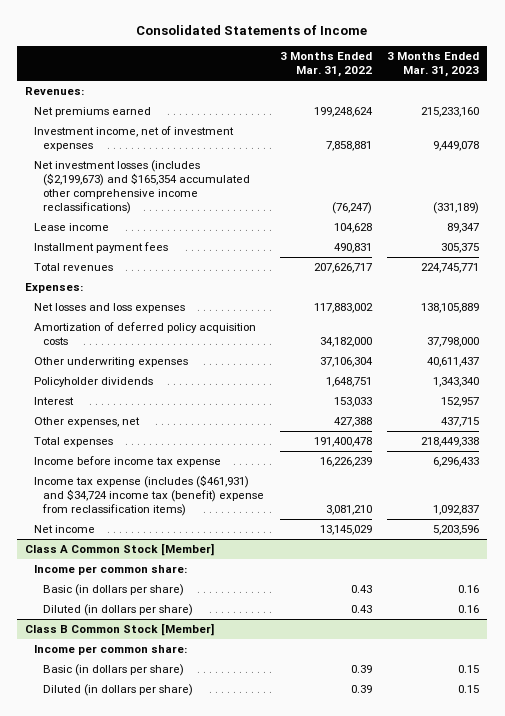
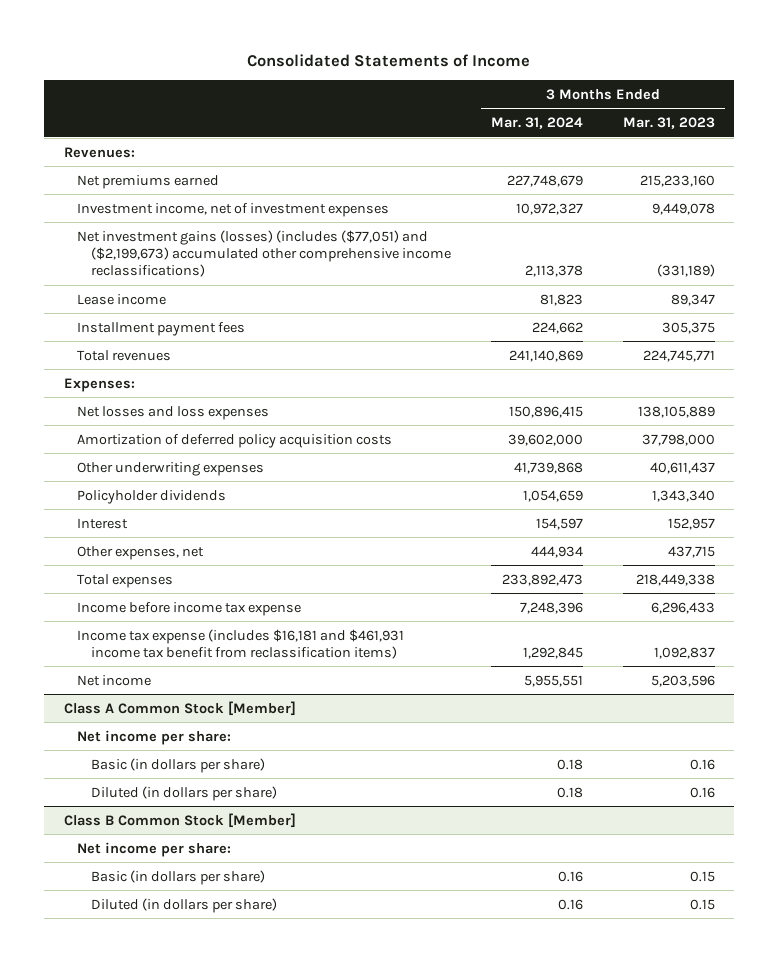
[279,52,372,78] 3 Months Ended Mar. 31, 2022 -> none
none -> [490,117,583,130] Mar. 31, 2024
[34,160,250,214] Net investment losses (includes ($2,199,673) and $165,354 accumulated other comprehensive income reclassifications) -> [77,229,451,278] Net investment gains (losses) (includes ($77,051) and ($2,199,673) accumulated other comprehensive income reclassifications)
[34,475,264,516] Income tax expense (includes ($461,931) and $34,724 income tax (benefit) expense from reclassification items) -> [77,628,405,659] Income tax expense (includes $16,181 and $461,931 income tax benefit from reclassification items)
[34,565,188,576] Income per common share: -> [77,729,232,745] Net income per share:
[34,645,188,656] Income per common share: -> [77,841,232,857] Net income per share:

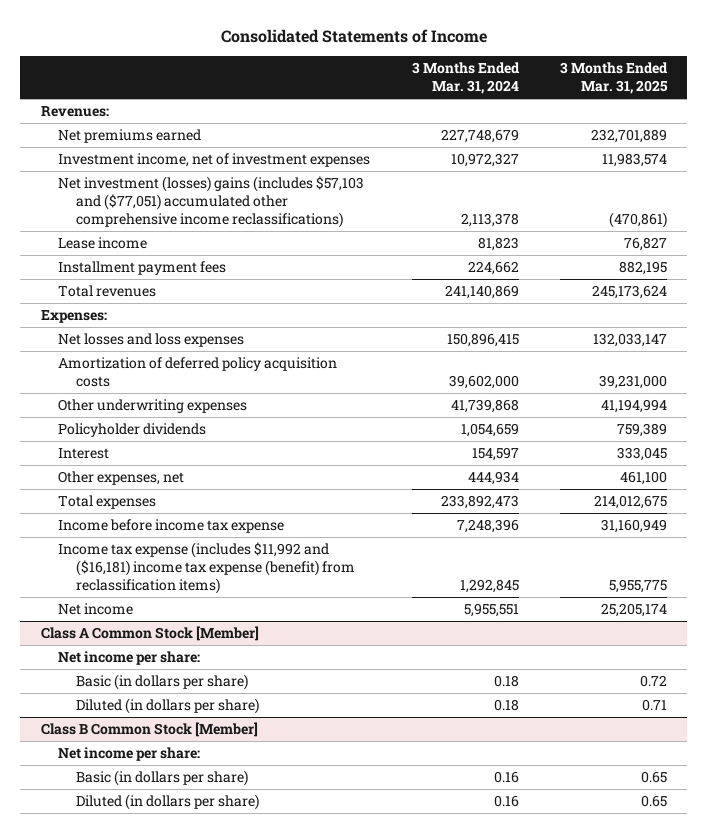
[622,117,715,130] Mar. 31, 2023 -> none
none -> [559,62,668,95] 3 Months Ended Mar. 31, 2025
[77,229,451,278] Net investment gains (losses) (includes ($77,051) and ($2,199,673) accumulated other comprehensive income reclassifications) -> [58,175,365,228] Net investment (losses) gains (includes $57,103 and ($77,051) accumulated other comprehensive income reclassifications)
[77,628,405,659] Income tax expense (includes $16,181 and $461,931 income tax benefit from reclassification items) -> [58,541,355,594] Income tax expense (includes $11,992 and ($16,181) income tax expense (benefit) from reclassification items)

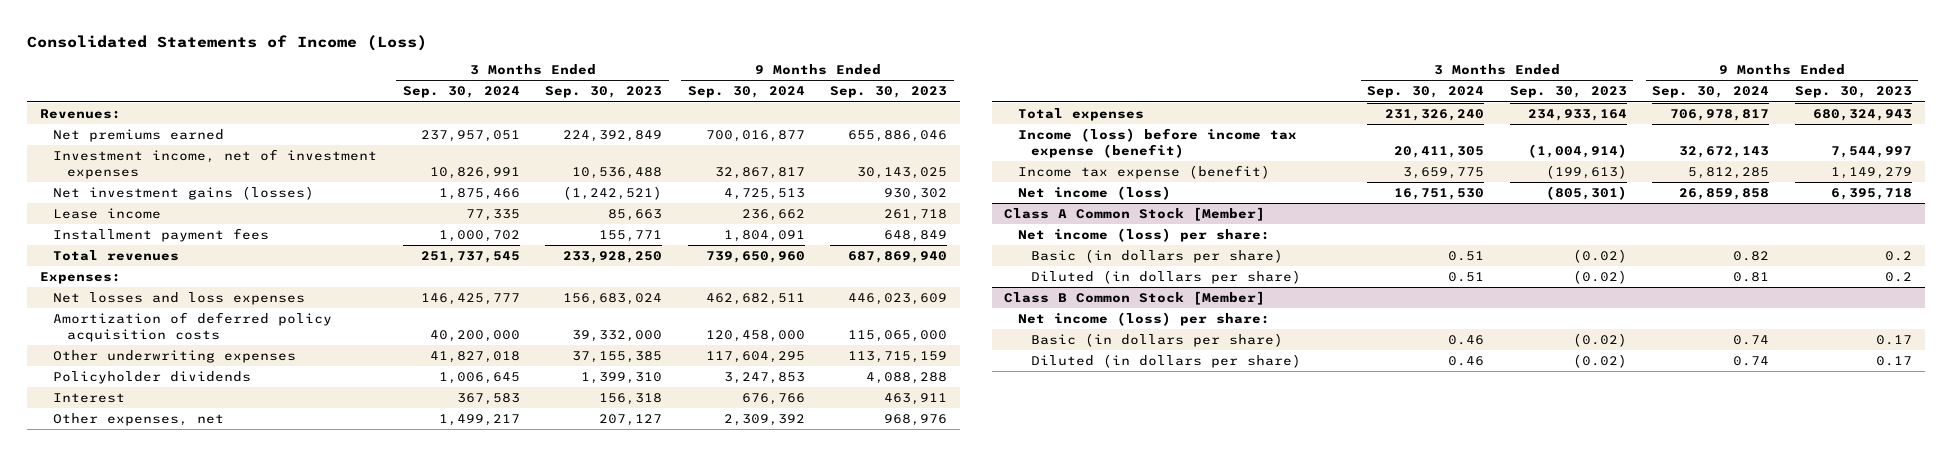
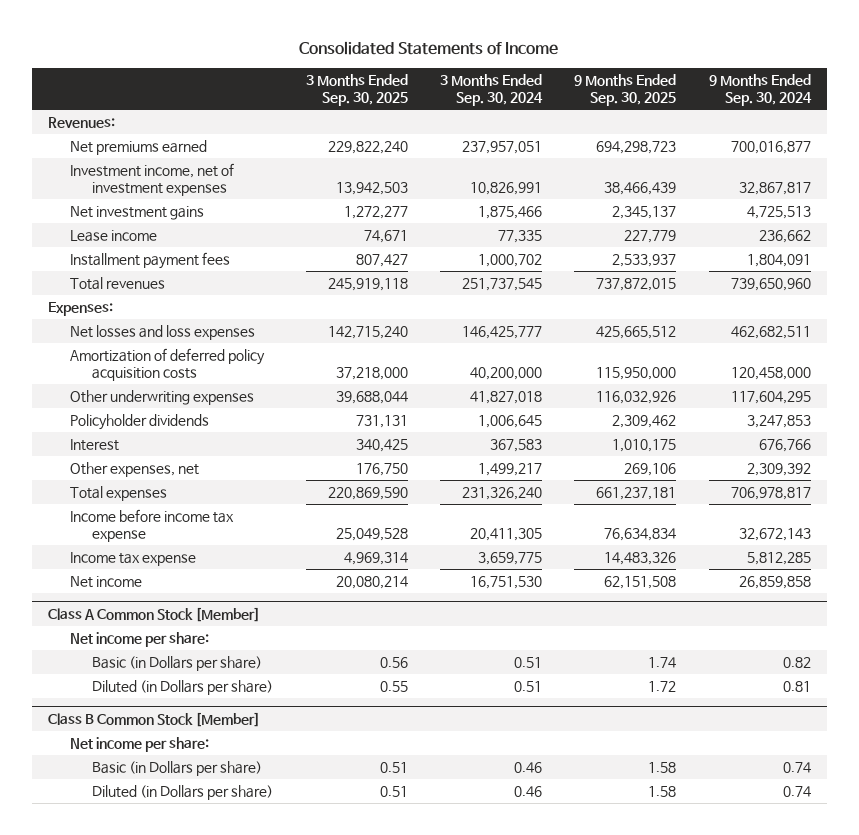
[27,34,428,51] Consolidated Statements of Income (Loss) -> [299,40,559,55] Consolidated Statements of Income
[545,86,663,99] Sep. 30, 2023 -> none
[830,86,948,99] Sep. 30, 2023 -> none
none -> [305,73,408,107] 3 Months Ended Sep. 30, 2025
none -> [574,73,677,107] 9 Months Ended Sep. 30, 2025
[53,185,315,200] Net investment gains (losses) -> [70,205,205,220] Net investment gains
[1017,127,1297,159] Income (loss) before income tax expense (benefit) -> [70,508,235,543] Income before income tax expense
[1017,164,1270,179] Income tax expense (benefit) -> [70,551,197,566] Income tax expense
[1017,185,1171,200] Net income (loss) -> [70,575,143,588] Net income
[1017,227,1270,242] Net income (loss) per share: -> [70,631,210,647] Net income per share:
[1031,248,1284,263] Basic (in dollars per share) -> [92,655,263,671] Basic (in Dollars per share)
[1031,269,1302,284] Diluted (in dollars per share) -> [92,679,274,695] Diluted (in Dollars per share)
[1017,311,1270,326] Net income (loss) per share: -> [70,736,210,752] Net income per share:
[1031,332,1284,347] Basic (in dollars per share) -> [92,760,263,776] Basic (in Dollars per share)
[1031,353,1302,368] Diluted (in dollars per share) -> [92,784,274,800] Diluted (in Dollars per share)

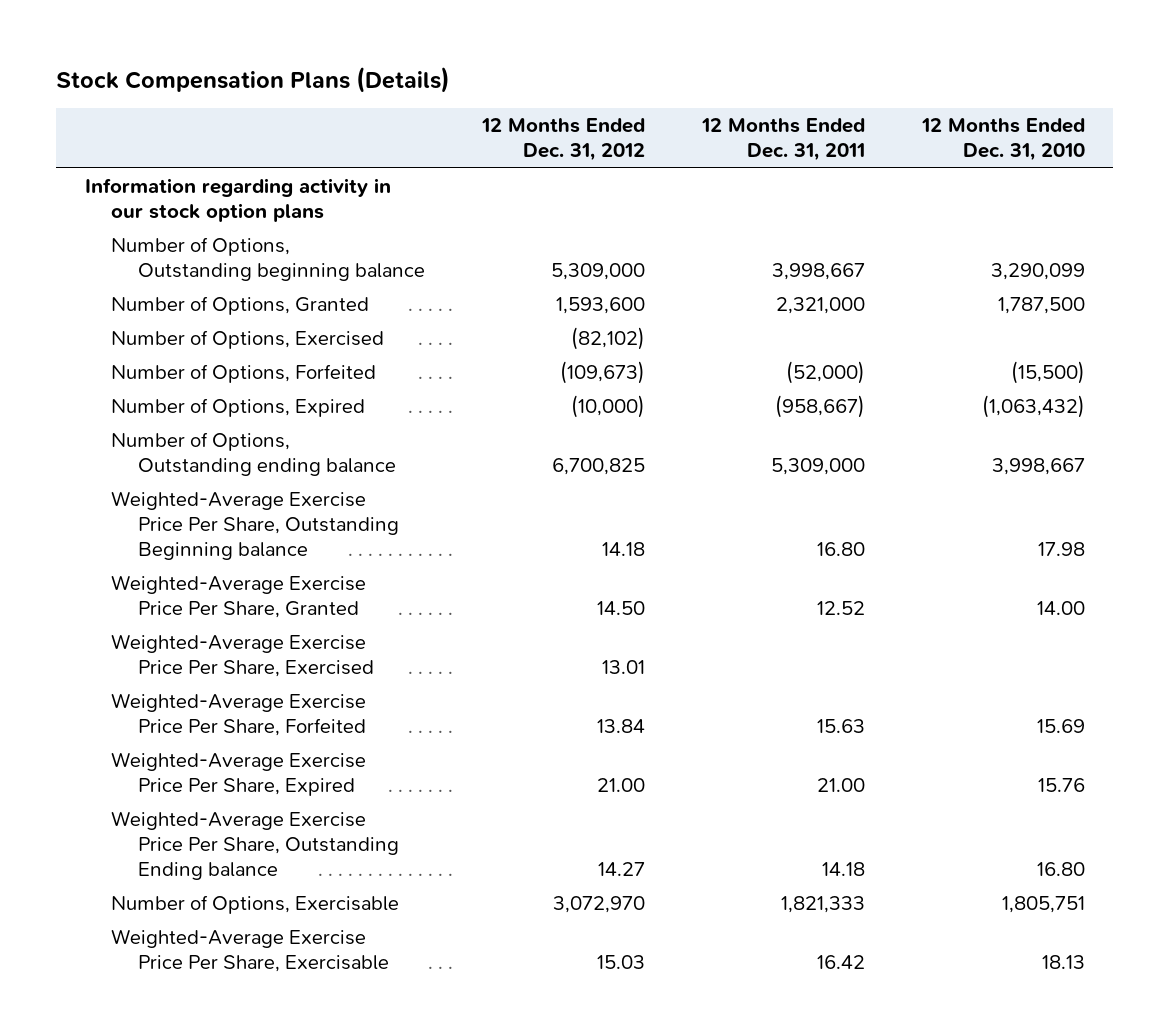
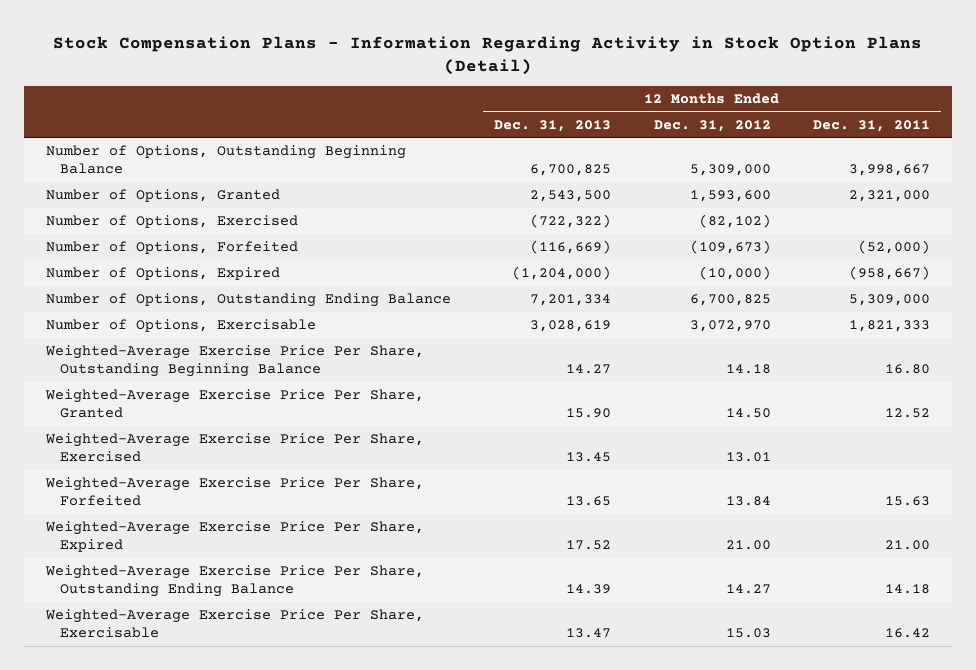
[56,66,451,93] Stock Compensation Plans (Details) -> [53,35,923,76] Stock Compensation Plans - Information Regarding Activity in Stock Option Plans (Detail)
[920,118,1085,162] 12 Months Ended Dec. 31, 2010 -> none
none -> [493,120,611,133] Dec. 31, 2013
[84,178,391,223] Information regarding activity in our stock option plans -> none
[111,237,426,282] Number of Options, Outstanding beginning balance -> [45,145,406,175] Number of Options, Outstanding Beginning Balance
[111,432,397,477] Number of Options, Outstanding ending balance -> [45,293,451,308] Number of Options, Outstanding Ending Balance
[111,895,400,915] Number of Options, Exercisable -> [45,319,316,333] Number of Options, Exercisable
[111,491,400,561] Weighted-Average Exercise Price Per Share, Outstanding Beginning balance -> [44,345,424,378] Weighted-Average Exercise Price Per Share, Outstanding Beginning Balance
[111,811,400,881] Weighted-Average Exercise Price Per Share, Outstanding Ending balance -> [44,565,424,598] Weighted-Average Exercise Price Per Share, Outstanding Ending Balance

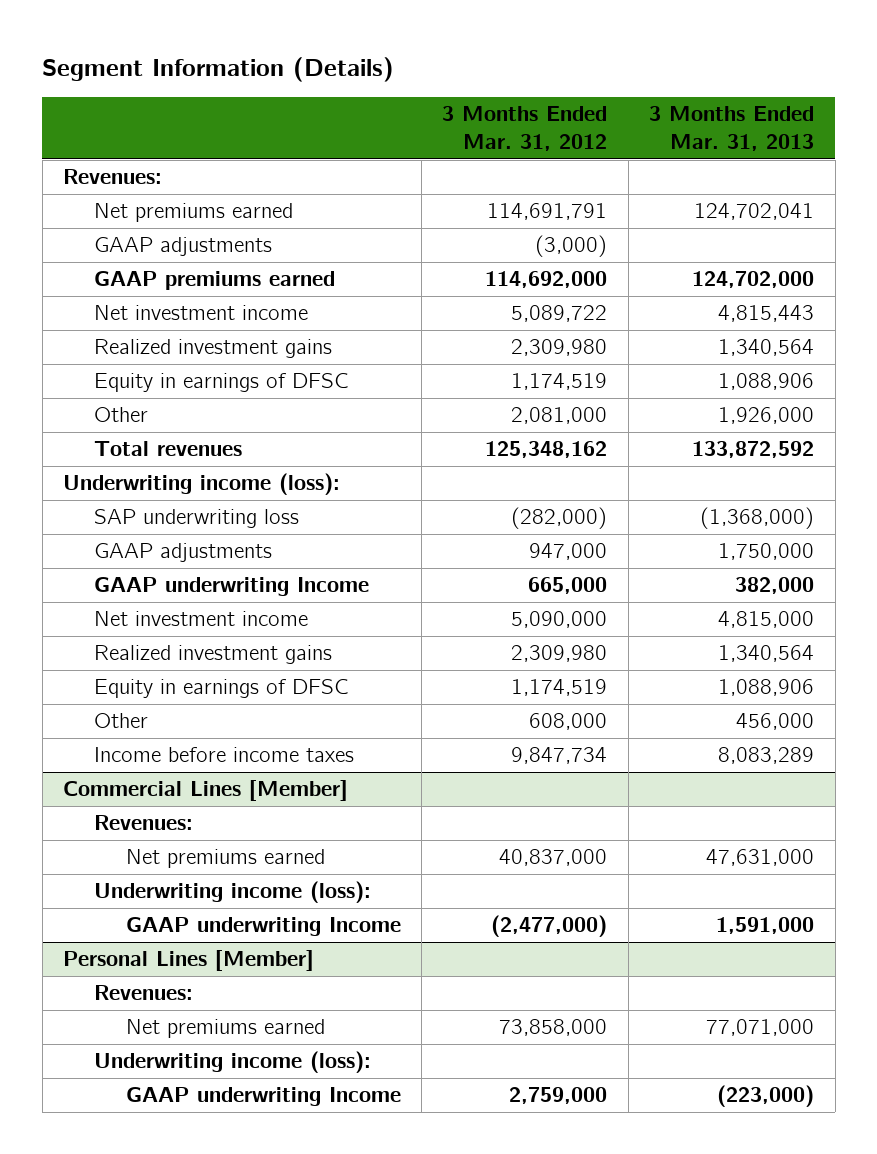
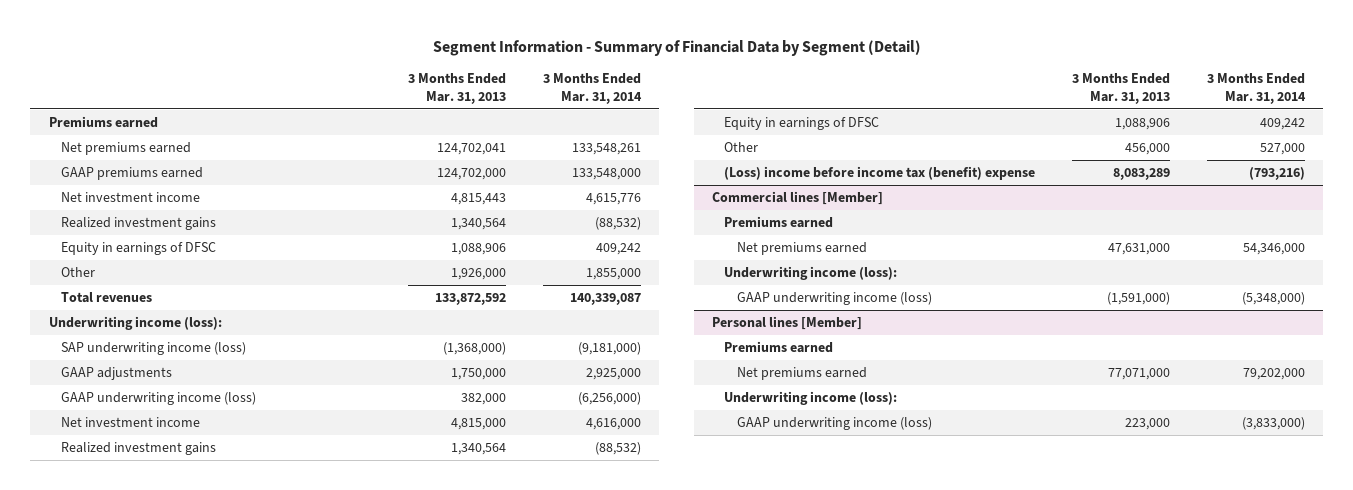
[42,56,395,82] Segment Information (Details) -> [432,39,921,56] Segment Information - Summary of Financial Data by Segment (Detail)
[442,106,608,152] 3 Months Ended Mar. 31, 2012 -> none
none -> [542,72,642,104] 3 Months Ended Mar. 31, 2014
[63,169,163,185] Revenues: -> none
none -> [48,116,158,129] Premiums earned
[94,237,273,257] GAAP adjustments -> none
[94,509,300,529] SAP underwriting loss -> [60,342,246,356] SAP underwriting income (loss)
[94,577,370,597] GAAP underwriting Income -> [60,392,256,406] GAAP underwriting income (loss)
[94,815,194,831] Revenues: -> none
[94,747,355,763] Income before income taxes -> [724,166,1036,181] (Loss) income before income tax (benefit) expense
[63,780,349,802] Commercial Lines [Member] -> [712,191,884,206] Commercial lines [Member]
none -> [724,216,834,229] Premiums earned
[94,985,194,1001] Revenues: -> none
[125,917,401,937] GAAP underwriting Income -> [736,292,932,306] GAAP underwriting income (loss)
[716,917,815,935] 1,591,000 -> [1107,292,1171,306] (1,591,000)
[63,950,315,972] Personal Lines [Member] -> [712,316,863,331] Personal lines [Member]
none -> [724,341,834,354] Premiums earned
[125,1087,401,1107] GAAP underwriting Income -> [736,417,932,431] GAAP underwriting income (loss)
[717,1085,815,1108] (223,000) -> [1125,418,1171,431] 223,000

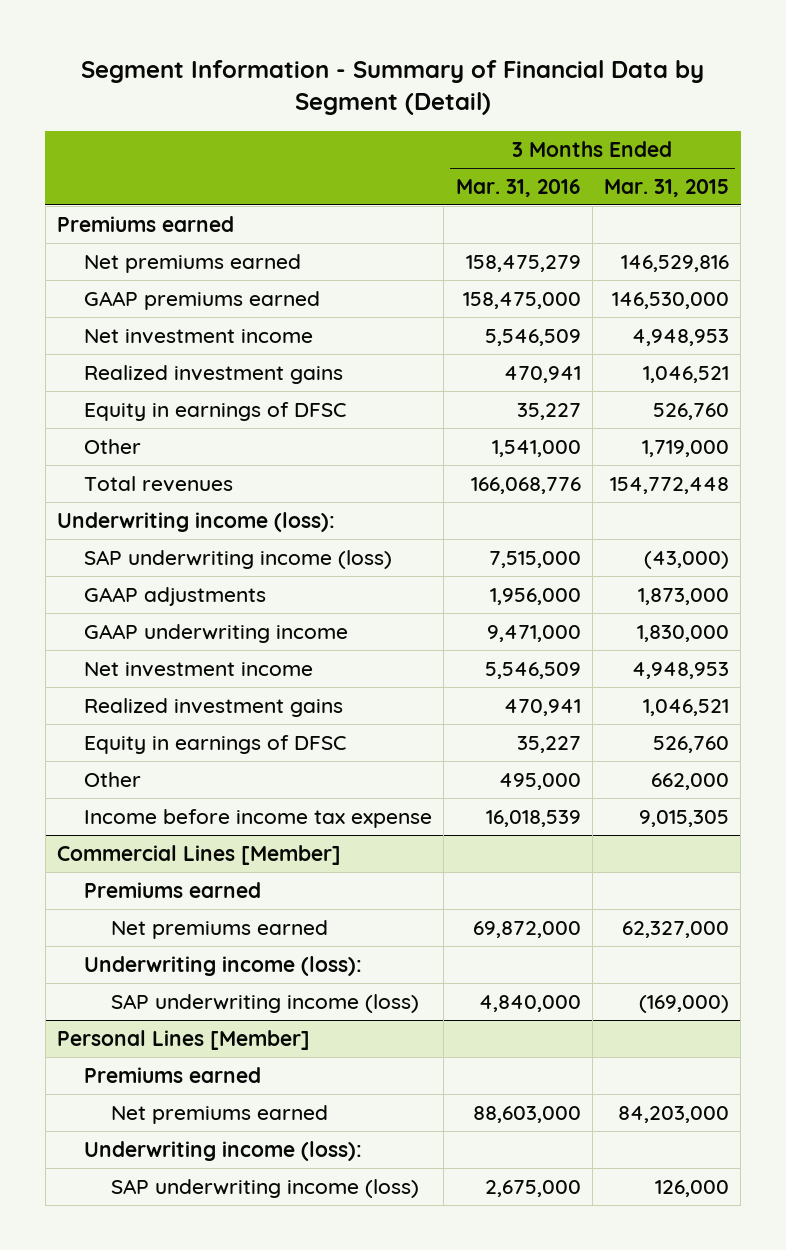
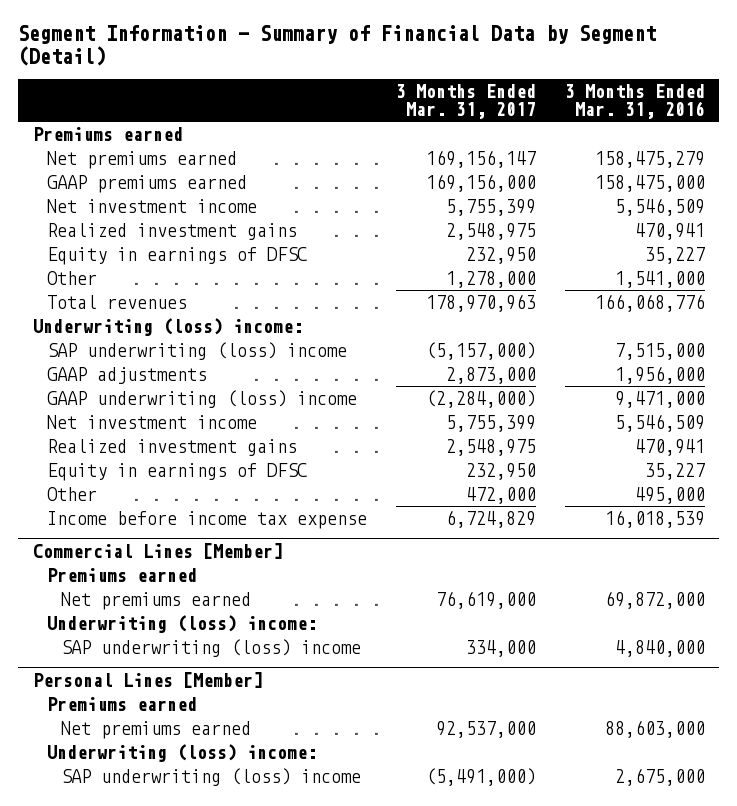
[604,178,730,197] Mar. 31, 2015 -> none
none -> [395,84,536,119] 3 Months Ended Mar. 31, 2017
[56,511,335,532] Underwriting income (loss): -> [32,317,303,336] Underwriting (loss) income:
[84,549,393,569] SAP underwriting income (loss) -> [46,341,347,360] SAP underwriting (loss) income
[84,623,349,643] GAAP underwriting income -> [46,389,357,408] GAAP underwriting (loss) income
[84,955,363,976] Underwriting income (loss): -> [46,614,317,633] Underwriting (loss) income:
[111,993,420,1013] SAP underwriting income (loss) -> [60,638,361,657] SAP underwriting (loss) income
[84,1140,363,1161] Underwriting income (loss): -> [46,743,317,762] Underwriting (loss) income:
[111,1178,420,1198] SAP underwriting income (loss) -> [60,767,361,786] SAP underwriting (loss) income

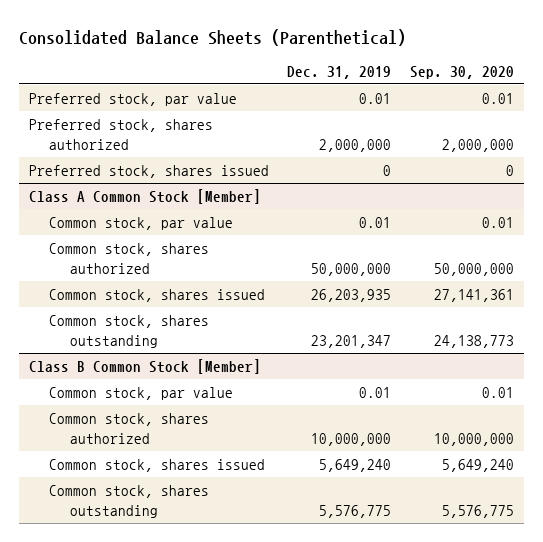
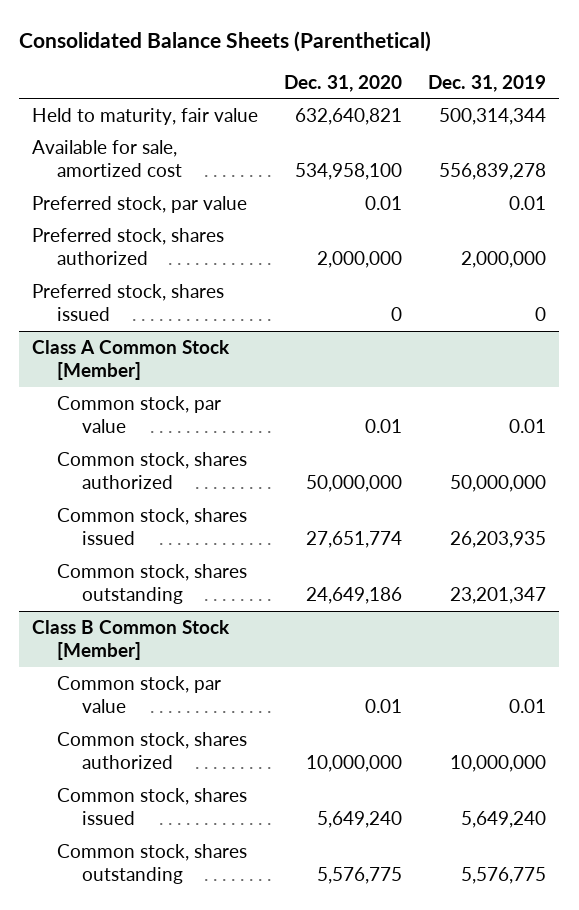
[410,65,515,79] Sep. 30, 2020 -> none
none -> [284,74,403,92] Dec. 31, 2020
none -> [32,107,259,125] Held to maturity, fair value
none -> [32,139,183,178] Available for sale, amortized cost

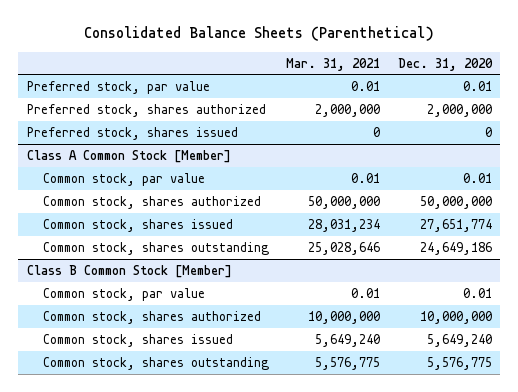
[428,74,547,92] Dec. 31, 2019 -> none
none -> [286,57,381,71] Mar. 31, 2021
[32,107,259,125] Held to maturity, fair value -> none
[32,139,183,178] Available for sale, amortized cost -> none

